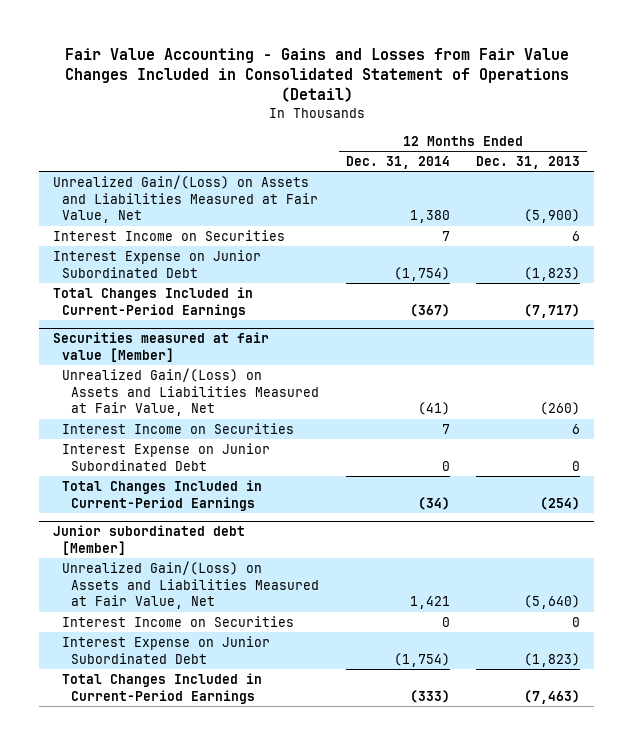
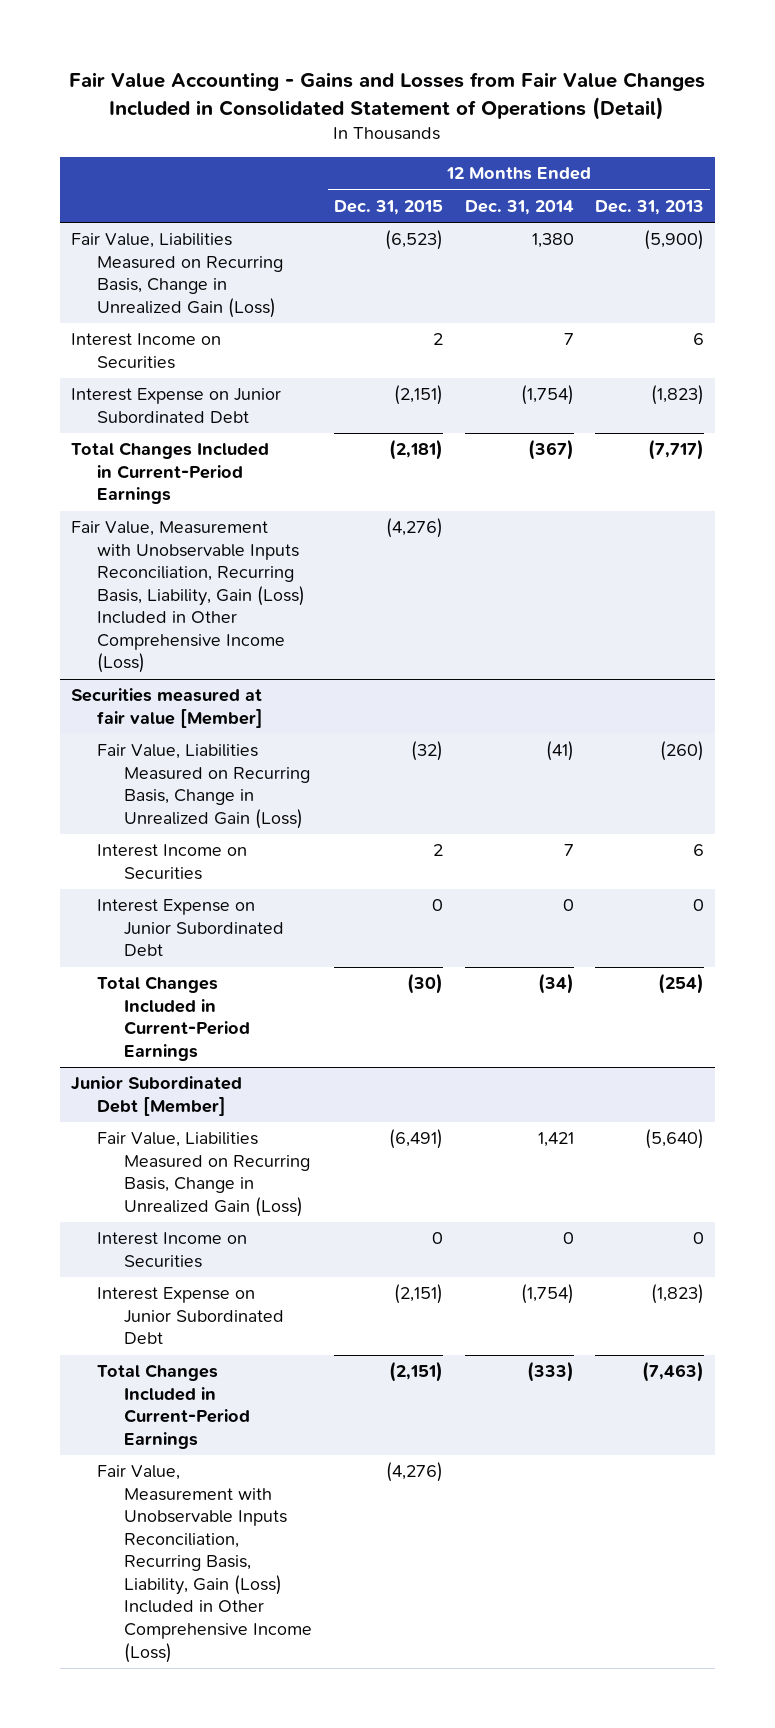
none -> [333,199,443,215] Dec. 31, 2015
[52,174,318,224] Unrealized Gain/(Loss) on Assets and Liabilities Measured at Fair Value, Net -> [70,233,284,318] Fair Value, Liabilities Measured on Recurring Basis, Change in Unrealized Gain (Loss)
none -> [70,521,306,674] Fair Value, Measurement with Unobservable Inputs Reconciliation, Recurring Basis, Liability, Gain (Loss) Included in Other Comprehensive Income (Loss)
[61,367,320,417] Unrealized Gain/(Loss) on Assets and Liabilities Measured at Fair Value, Net -> [97,744,311,829] Fair Value, Liabilities Measured on Recurring Basis, Change in Unrealized Gain (Loss)
[52,525,245,555] Junior subordinated debt [Member] -> [70,1076,242,1116] Junior Subordinated Debt [Member]
[61,560,320,610] Unrealized Gain/(Loss) on Assets and Liabilities Measured at Fair Value, Net -> [97,1132,311,1217] Fair Value, Liabilities Measured on Recurring Basis, Change in Unrealized Gain (Loss)
none -> [97,1465,313,1663] Fair Value, Measurement with Unobservable Inputs Reconciliation, Recurring Basis, Liability, Gain (Loss) Included in Other Comprehensive Income (Loss)

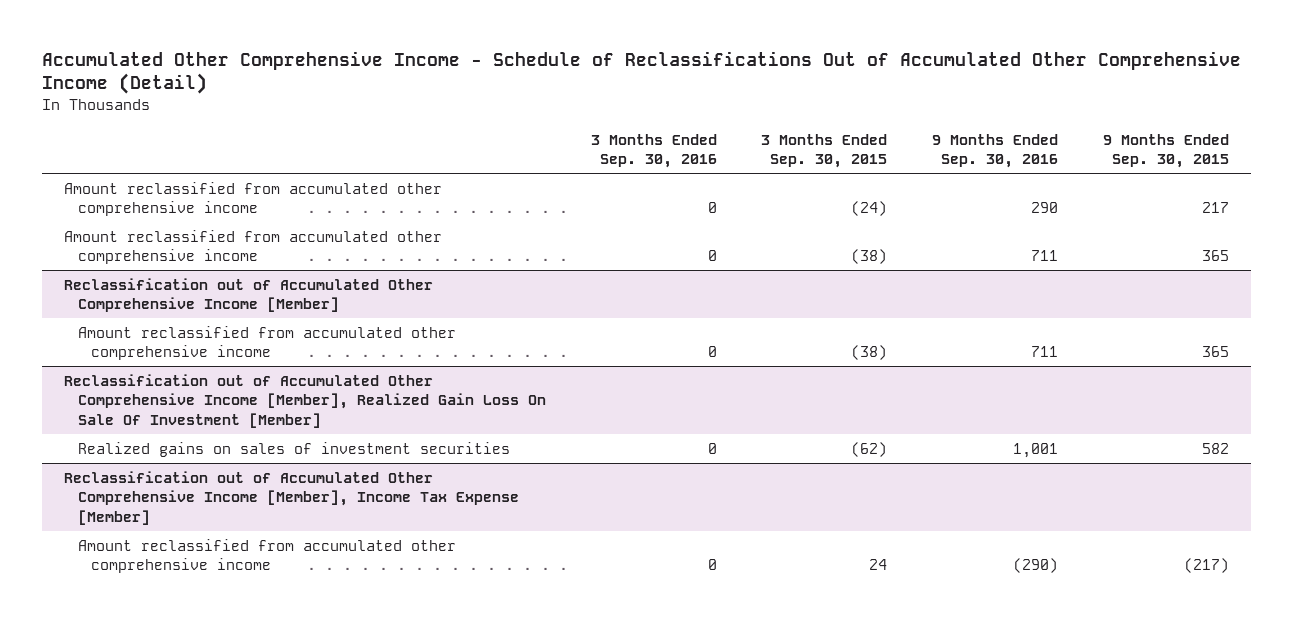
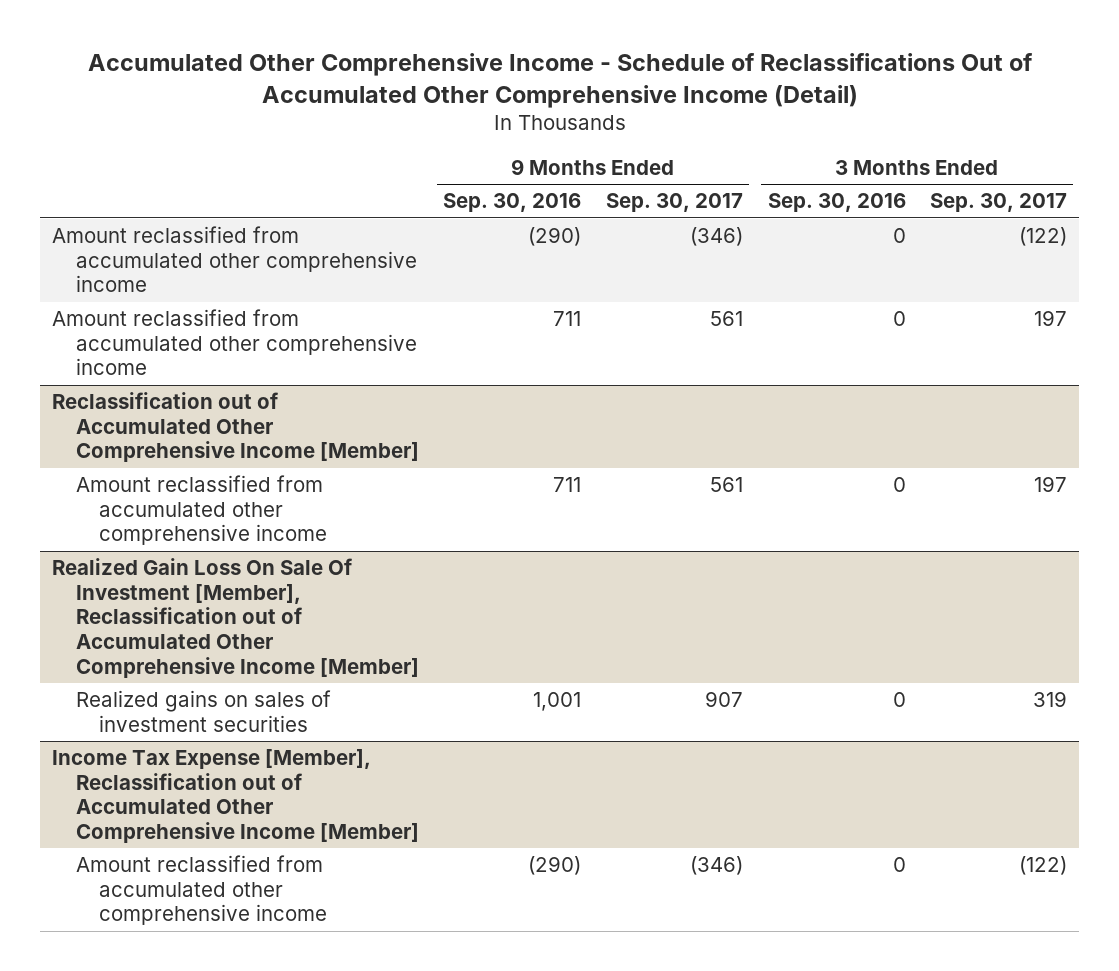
[761,133,888,169] 3 Months Ended Sep. 30, 2015 -> none
[1102,133,1229,169] 9 Months Ended Sep. 30, 2015 -> none
none -> [605,193,743,213] Sep. 30, 2017
none -> [930,193,1068,213] Sep. 30, 2017
[1030,202,1058,214] 290 -> [528,227,582,247] (290)
[64,373,546,428] Reclassification out of Accumulated Other Comprehensive Income [Member], Realized Gain Loss On Sale Of Investment [Member] -> [52,558,419,678] Realized Gain Loss On Sale Of Investment [Member], Reclassification out of Accumulated Other Comprehensive Income [Member]
[64,470,519,525] Reclassification out of Accumulated Other Comprehensive Income [Member], Income Tax Expense [Member] -> [52,749,419,844] Income Tax Expense [Member], Reclassification out of Accumulated Other Comprehensive Income [Member]

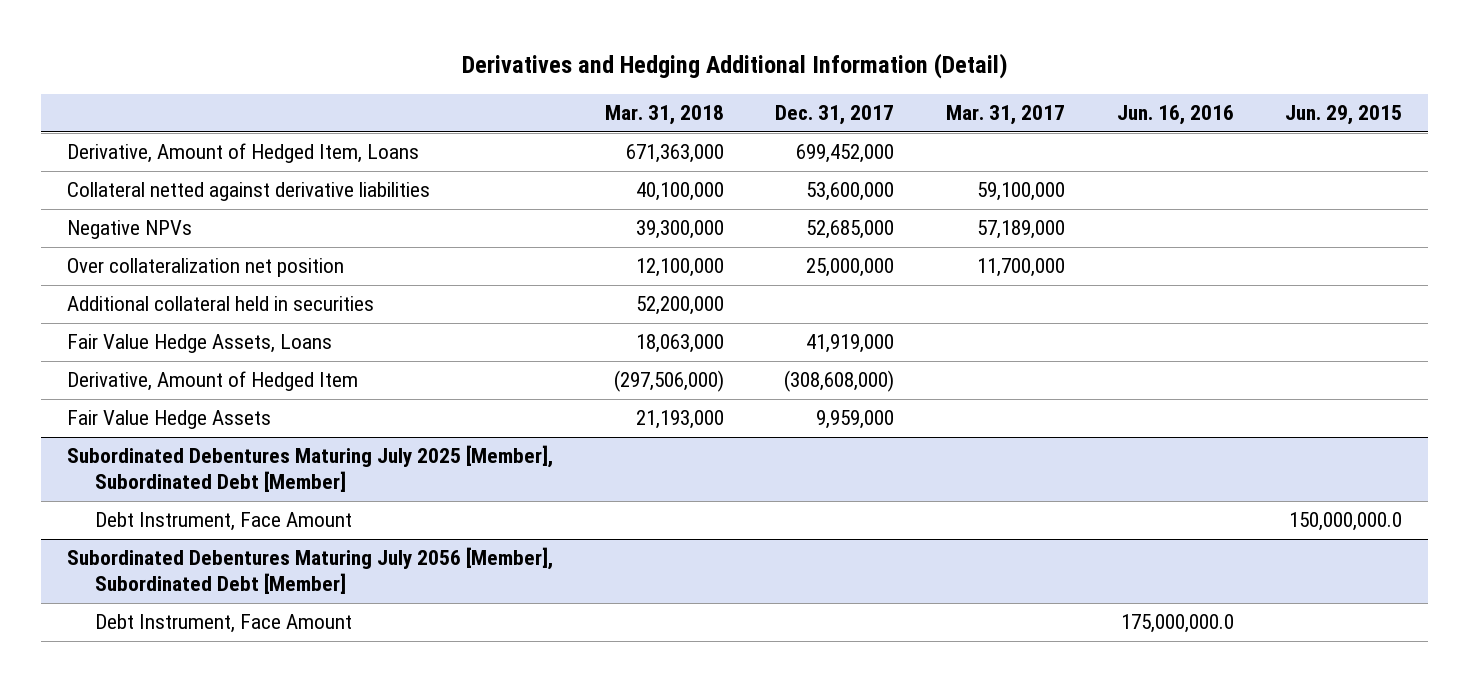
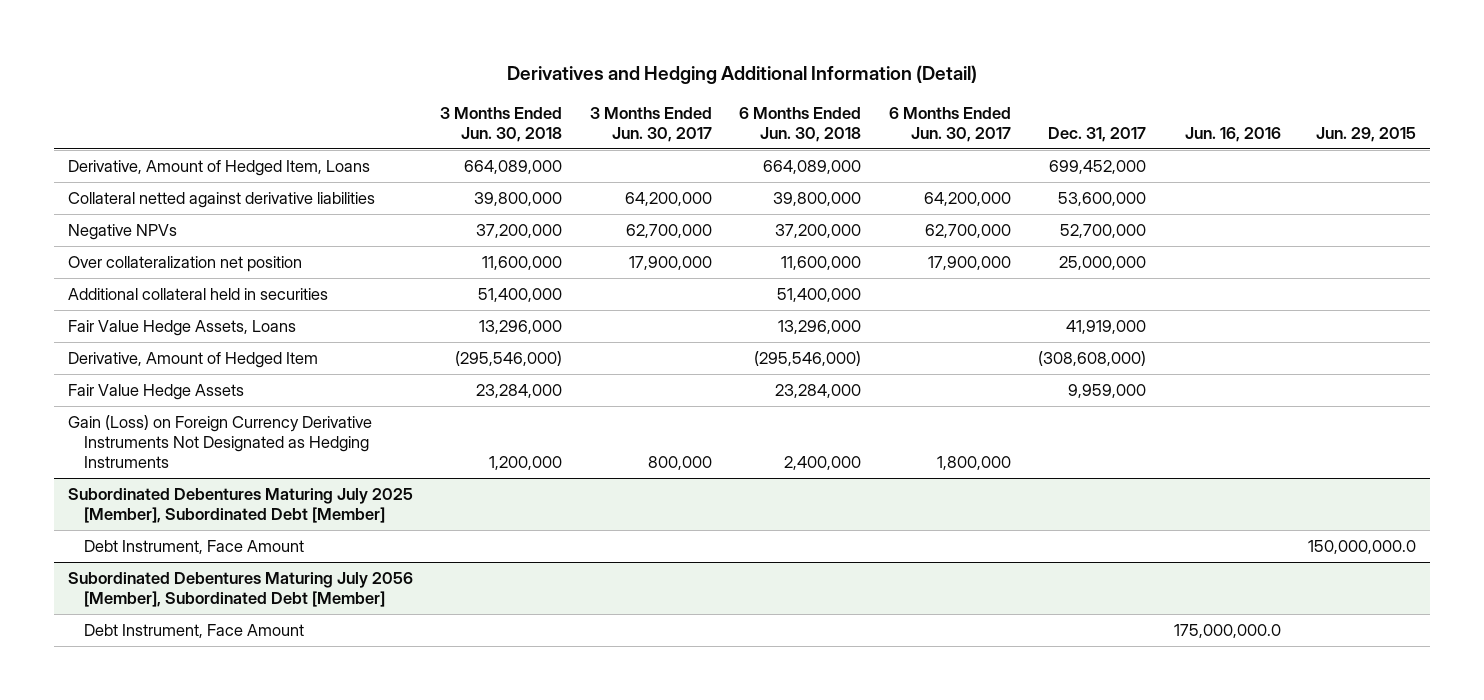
[604,105,724,126] Mar. 31, 2018 -> none
[945,105,1065,126] Mar. 31, 2017 -> none
none -> [440,106,563,142] 3 Months Ended Jun. 30, 2018
none -> [589,106,712,142] 3 Months Ended Jun. 30, 2017
none -> [739,106,862,142] 6 Months Ended Jun. 30, 2018
none -> [888,106,1011,142] 6 Months Ended Jun. 30, 2017
[806,220,895,240] 52,685,000 -> [1060,224,1147,239] 52,700,000
none -> [67,415,372,469] Gain (Loss) on Foreign Currency Derivative Instruments Not Designated as Hedging Instruments

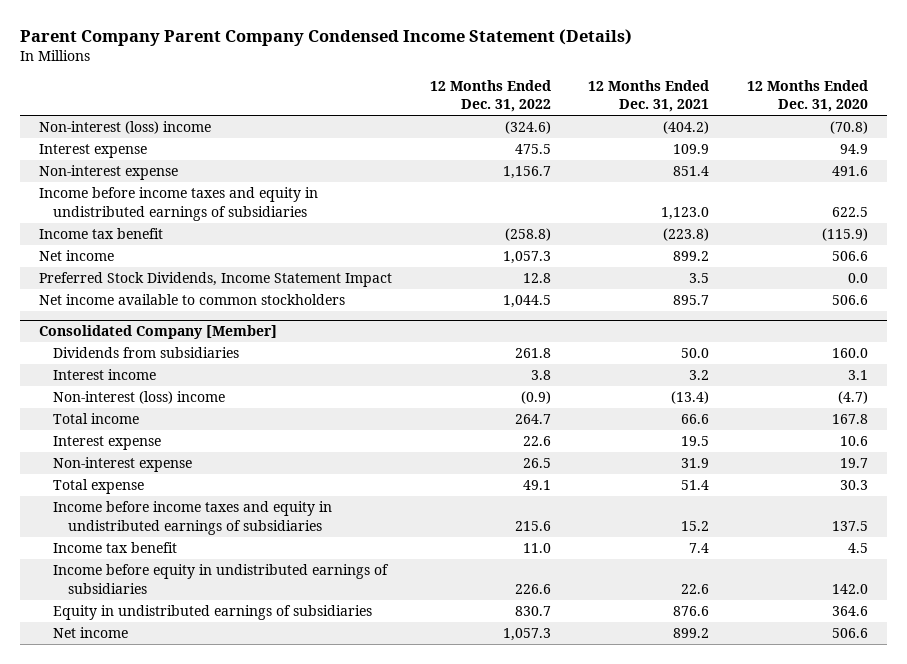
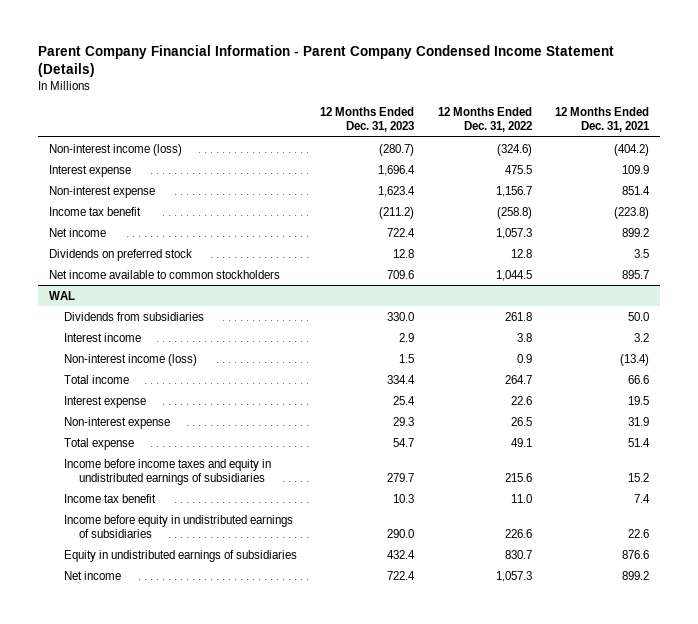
[19,28,632,46] Parent Company Parent Company Condensed Income Statement (Details) -> [37,44,614,77] Parent Company Financial Information - Parent Company Condensed Income Statement (Details)
[747,80,869,113] 12 Months Ended Dec. 31, 2020 -> none
none -> [320,106,415,133] 12 Months Ended Dec. 31, 2023
[38,121,211,135] Non-interest (loss) income -> [49,143,183,156] Non-interest income (loss)
[38,187,318,221] Income before income taxes and equity in undistributed earnings of subsidiaries -> none
[38,272,392,288] Preferred Stock Dividends, Income Statement Impact -> [49,248,193,261] Dividends on preferred stock
[38,325,277,340] Consolidated Company [Member] -> [49,290,76,300] WAL
[53,391,226,405] Non-interest (loss) income -> [63,353,197,366] Non-interest income (loss)
[520,391,551,405] (0.9) -> [516,353,532,363] 0.9

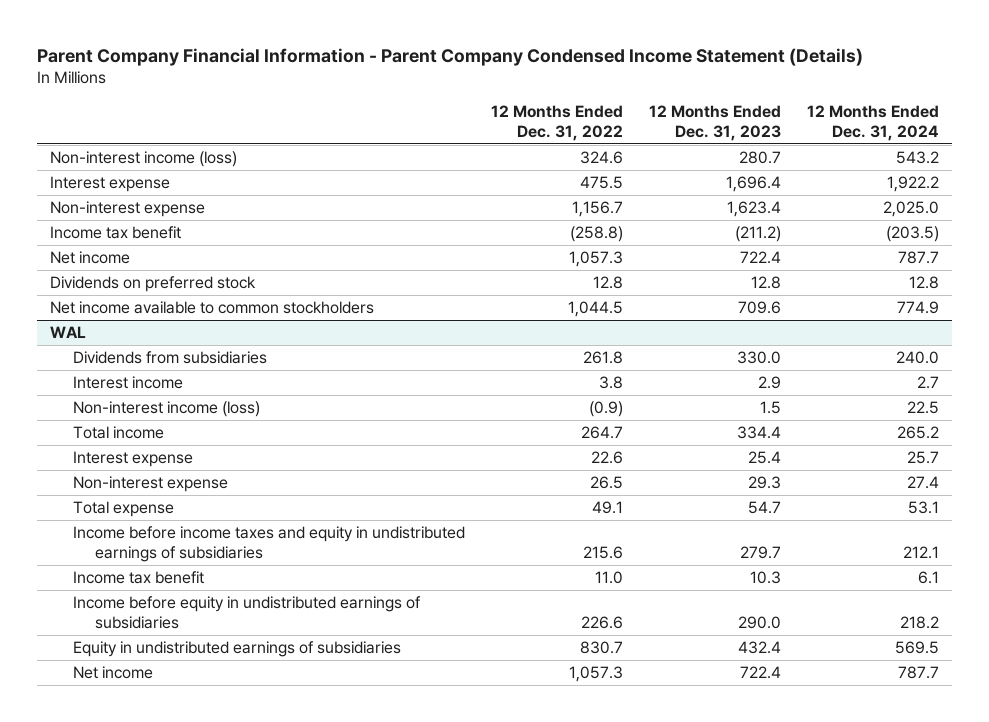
[554,106,650,133] 12 Months Ended Dec. 31, 2021 -> none
none -> [807,105,940,141] 12 Months Ended Dec. 31, 2024
[379,143,415,156] (280.7) -> [739,151,782,165] 280.7
[496,143,532,156] (324.6) -> [579,151,623,165] 324.6
[516,353,532,363] 0.9 -> [588,401,623,418] (0.9)

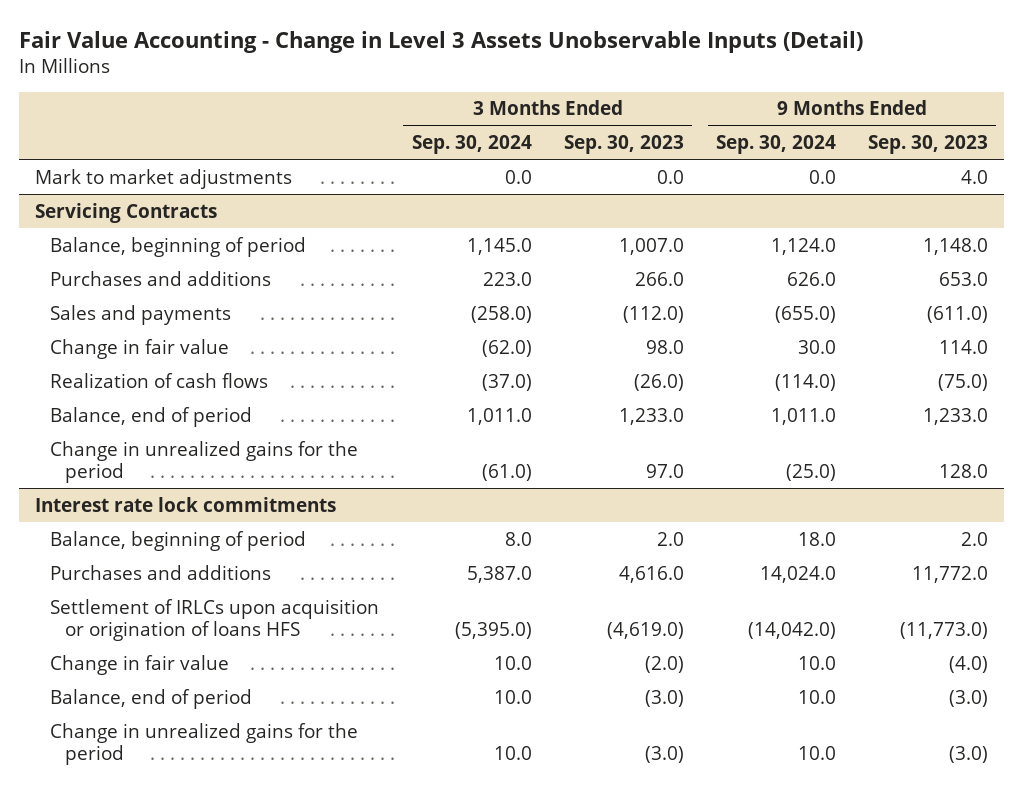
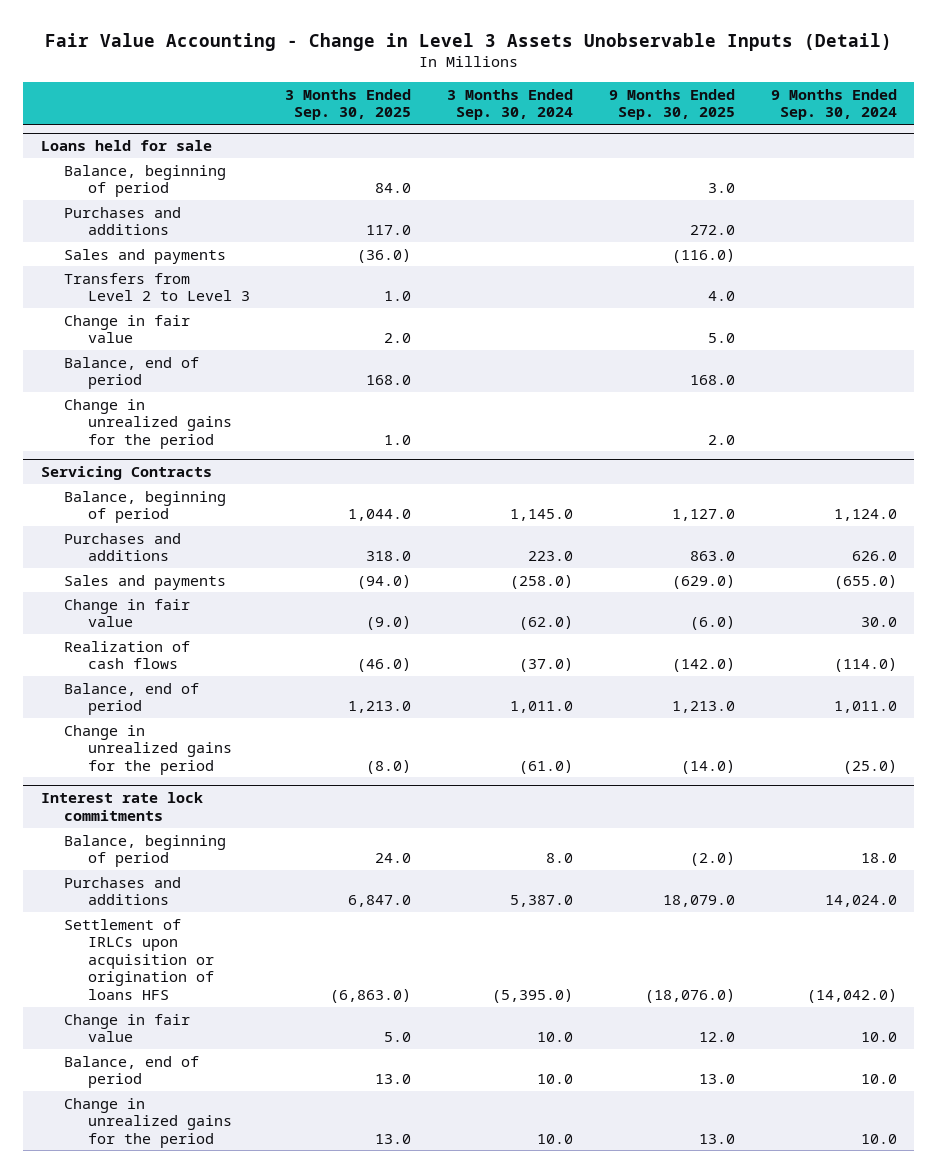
[563,135,684,155] Sep. 30, 2023 -> none
[868,135,989,155] Sep. 30, 2023 -> none
none -> [285,88,412,121] 3 Months Ended Sep. 30, 2025
none -> [608,88,735,121] 9 Months Ended Sep. 30, 2025
[35,168,293,189] Mark to market adjustments -> none
none -> [41,140,213,152] Loans held for sale
none -> [64,164,227,198] Balance, beginning of period
none -> [64,206,182,236] Purchases and additions
none -> [64,248,227,264] Sales and payments
none -> [64,272,250,302] Transfers from Level 2 to Level 3
none -> [64,314,191,344] Change in fair value
none -> [64,356,200,390] Balance, end of period
none -> [64,398,232,449] Change in unrealized gains for the period

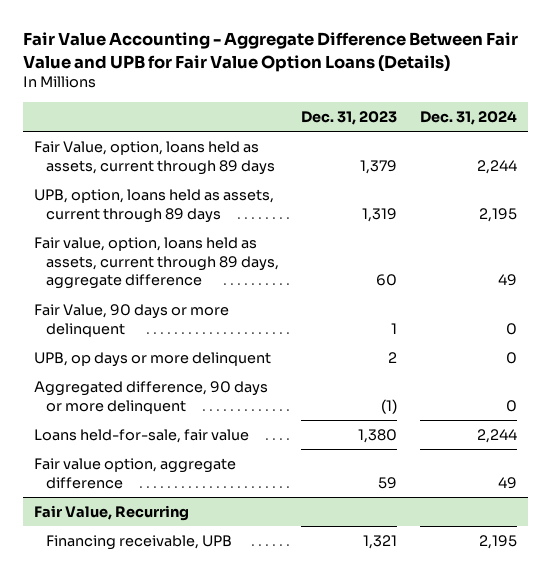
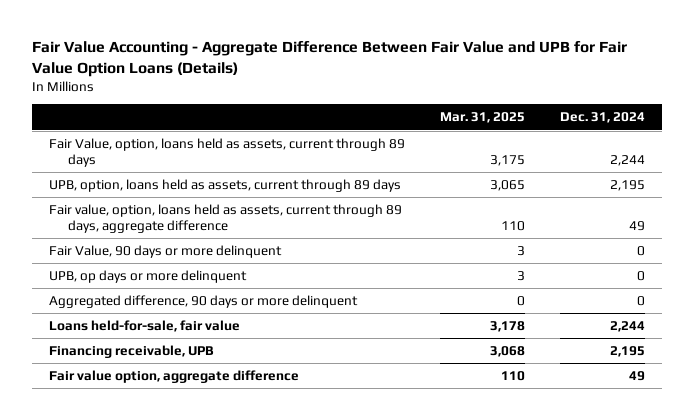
[301,110,398,125] Dec. 31, 2023 -> none
none -> [439,112,525,124] Mar. 31, 2025
[33,504,189,521] Fair Value, Recurring -> none
[33,457,236,489] Fair value option, aggregate difference -> [49,369,300,383] Fair value option, aggregate difference

